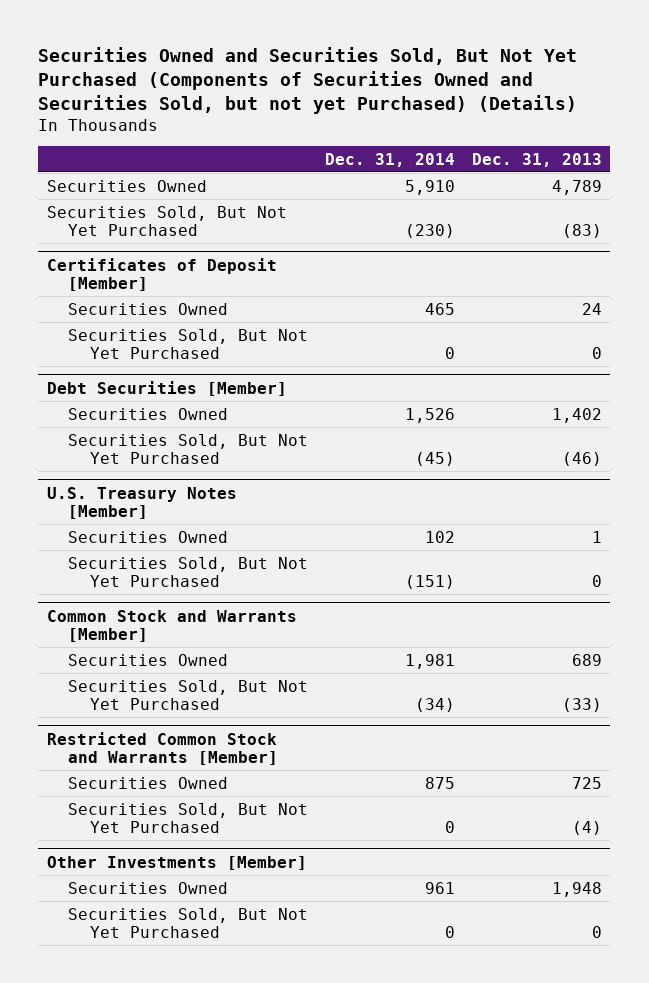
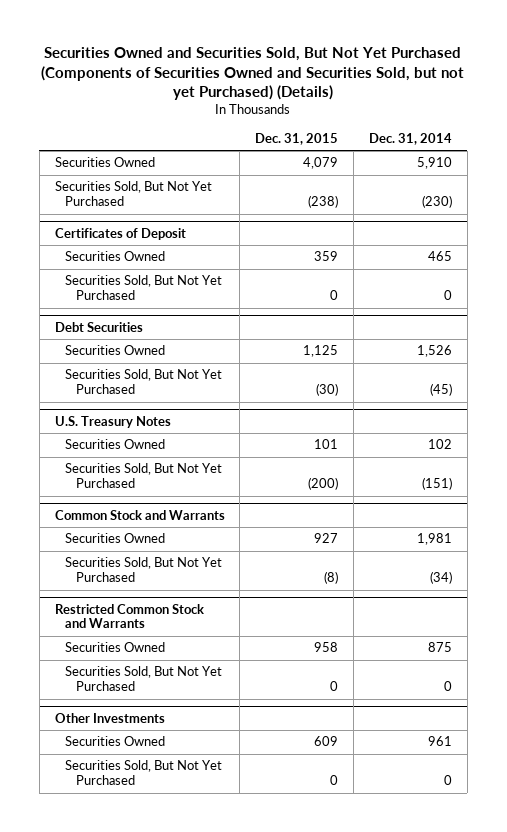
[472,152,603,167] Dec. 31, 2013 -> none
none -> [255,132,339,145] Dec. 31, 2015
[46,257,277,291] Certificates of Deposit [Member] -> [54,227,186,240] Certificates of Deposit
[46,380,287,396] Debt Securities [Member] -> [54,321,143,332] Debt Securities
[46,486,237,519] U.S. Treasury Notes [Member] -> [54,415,171,428] U.S. Treasury Notes
[46,609,297,642] Common Stock and Warrants [Member] -> [54,509,225,520] Common Stock and Warrants
[46,731,279,765] Restricted Common Stock and Warrants [Member] -> [54,603,204,629] Restricted Common Stock and Warrants
[46,855,307,870] Other Investments [Member] -> [54,712,165,723] Other Investments

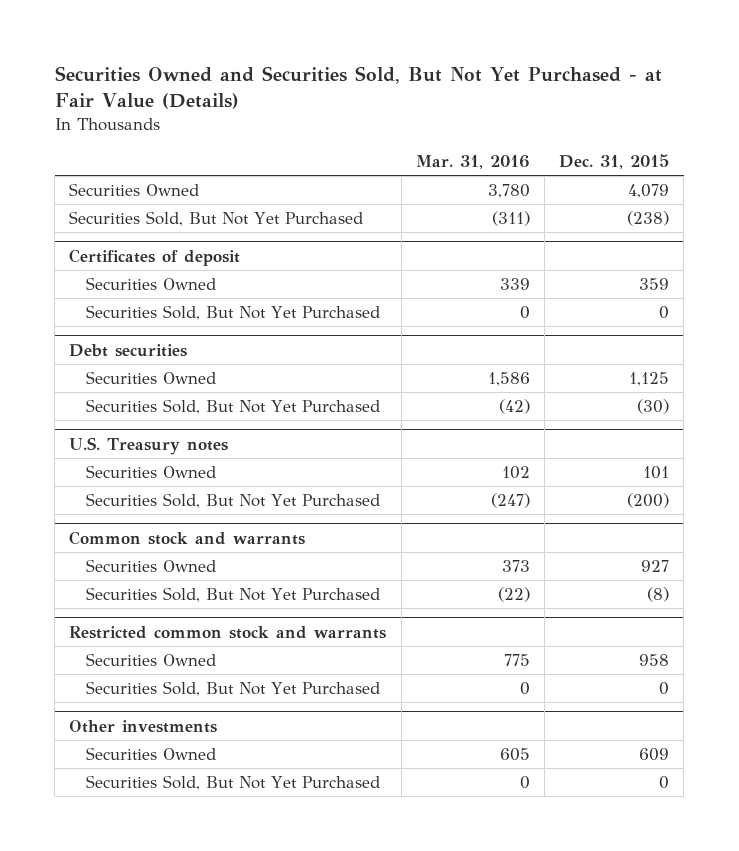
[41,47,465,101] Securities Owned and Securities Sold, But Not Yet Purchased (Components of Securities Owned and Securities Sold, but not yet Purchased) (Details) -> [54,66,662,110] Securities Owned and Securities Sold, But Not Yet Purchased - at Fair Value (Details)
[369,132,453,145] Dec. 31, 2014 -> none
none -> [415,155,530,170] Mar. 31, 2016
[54,227,186,240] Certificates of Deposit -> [69,248,241,266] Certificates of deposit
[54,321,143,332] Debt Securities -> [69,343,188,357] Debt securities
[54,415,171,428] U.S. Treasury Notes -> [69,436,229,455] U.S. Treasury notes
[54,509,225,520] Common Stock and Warrants -> [69,530,306,545] Common stock and warrants
[54,603,204,629] Restricted Common Stock and Warrants -> [69,625,387,639] Restricted common stock and warrants
[54,712,165,723] Other Investments -> [69,719,218,733] Other investments

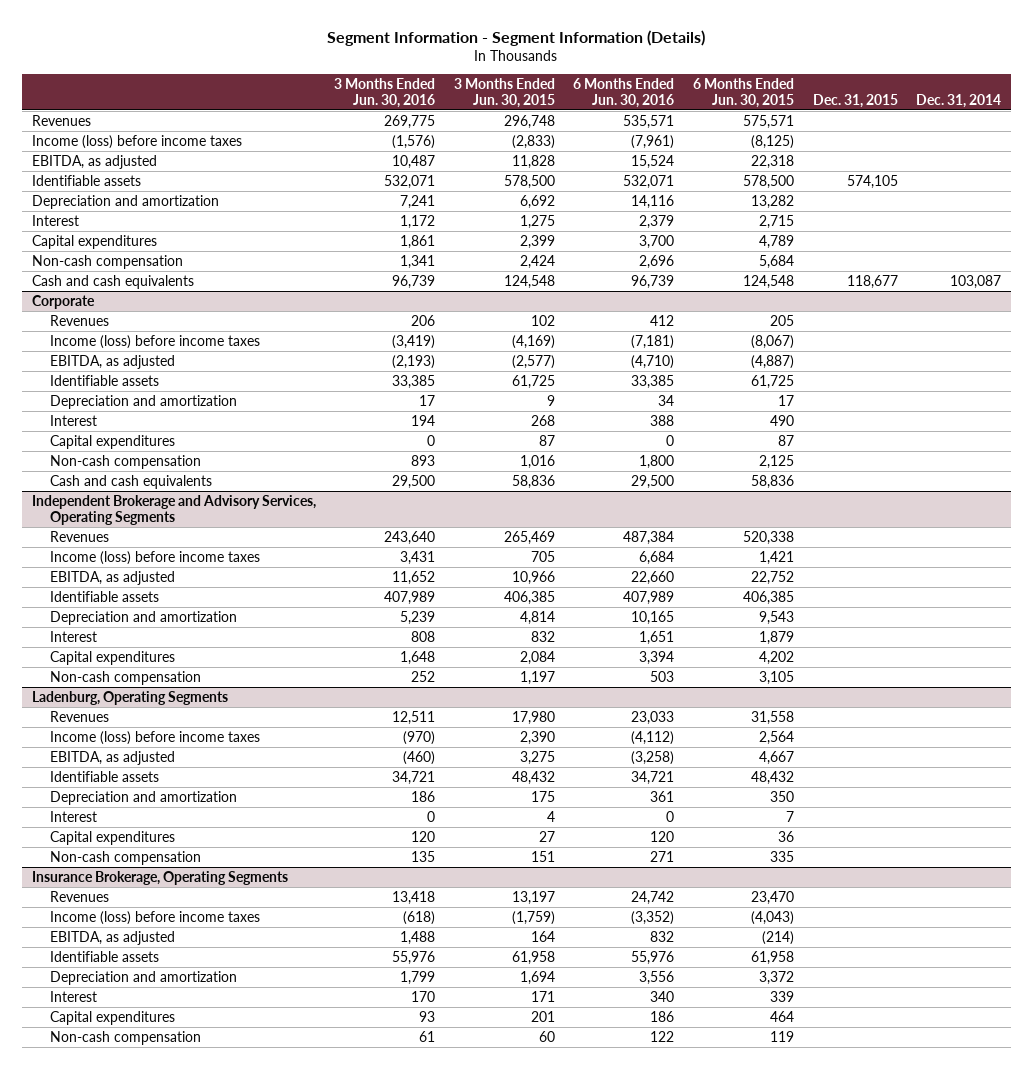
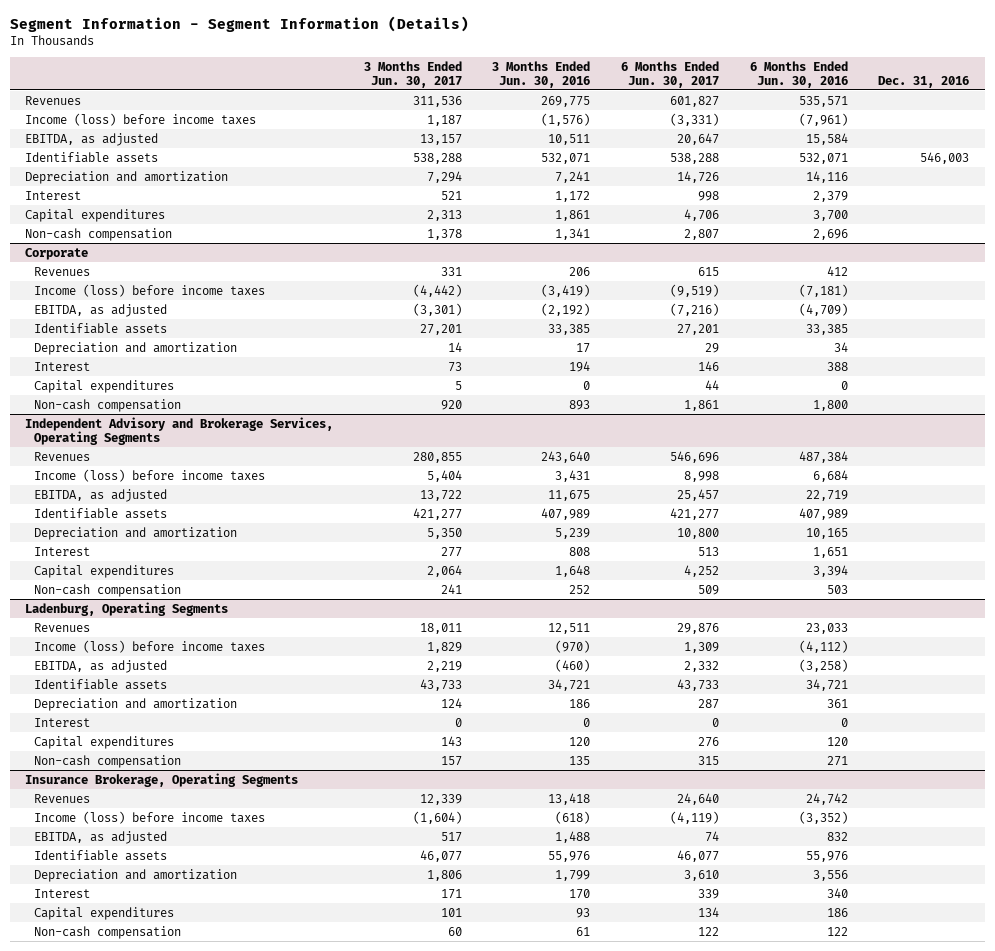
[453,77,555,108] 3 Months Ended Jun. 30, 2015 -> none
[693,77,795,108] 6 Months Ended Jun. 30, 2015 -> none
[812,93,898,108] Dec. 31, 2015 -> none
[916,93,1002,108] Dec. 31, 2014 -> none
none -> [363,60,462,88] 3 Months Ended Jun. 30, 2017
none -> [621,60,720,88] 6 Months Ended Jun. 30, 2017
none -> [878,75,970,88] Dec. 31, 2016
[392,154,436,169] 10,487 -> [548,133,591,145] 10,511
[631,154,675,169] 15,524 -> [805,132,848,145] 15,584
[31,274,194,289] Cash and cash equivalents -> none
[392,354,436,369] (2,193) -> [541,302,591,316] (2,192)
[631,354,675,369] (4,710) -> [798,302,848,316] (4,709)
[49,474,212,489] Cash and cash equivalents -> none
[31,494,316,525] Independent Brokerage and Advisory Services, Operating Segments -> [25,416,334,445] Independent Advisory and Brokerage Services, Operating Segments
[392,570,436,585] 11,652 -> [548,489,591,501] 11,675
[631,570,675,585] 22,660 -> [805,489,848,501] 22,719

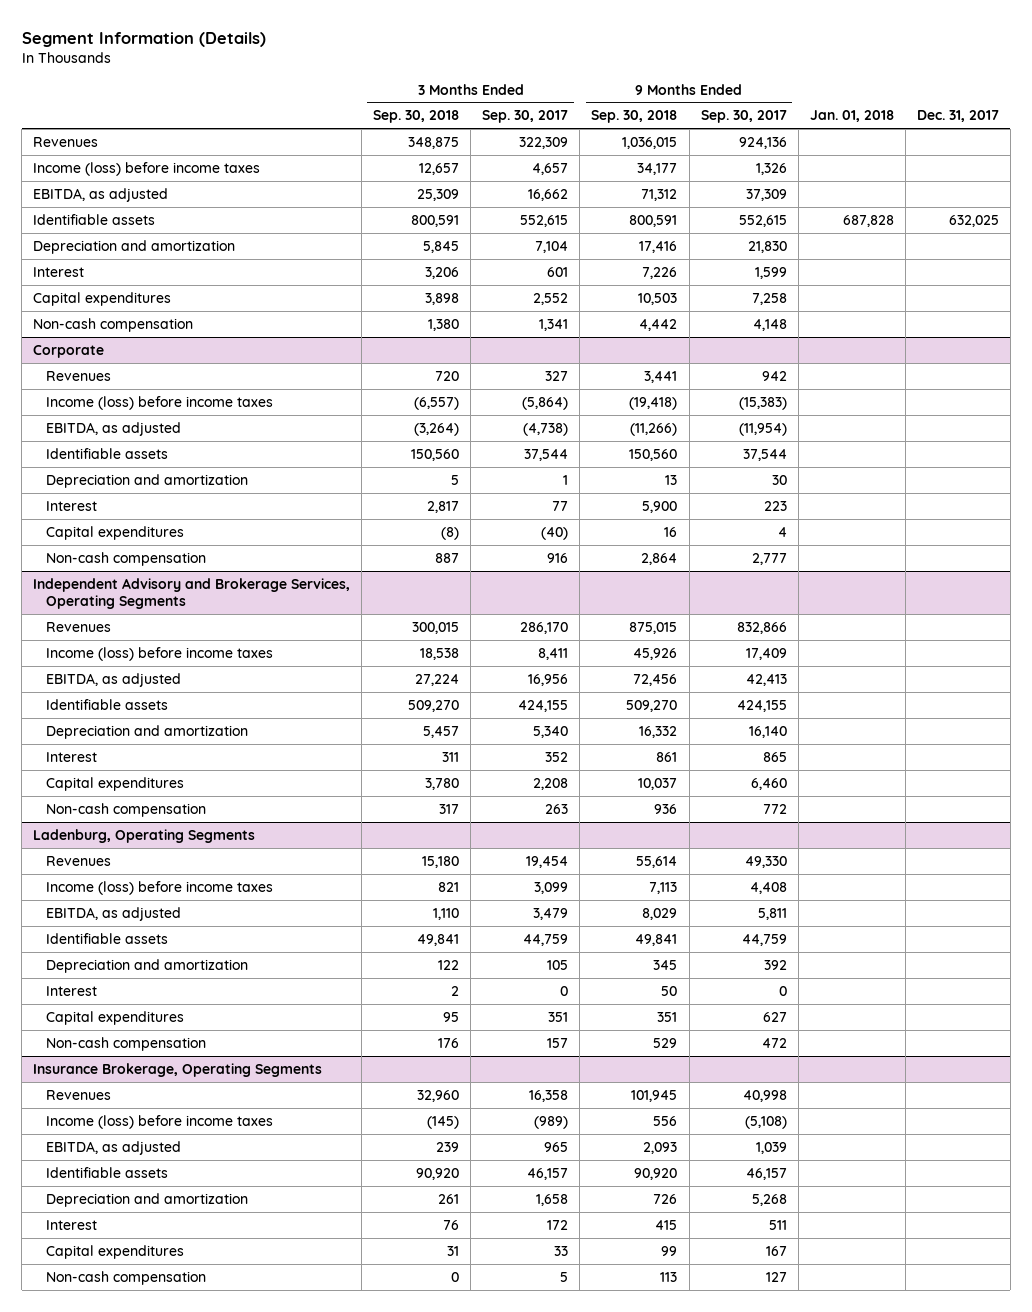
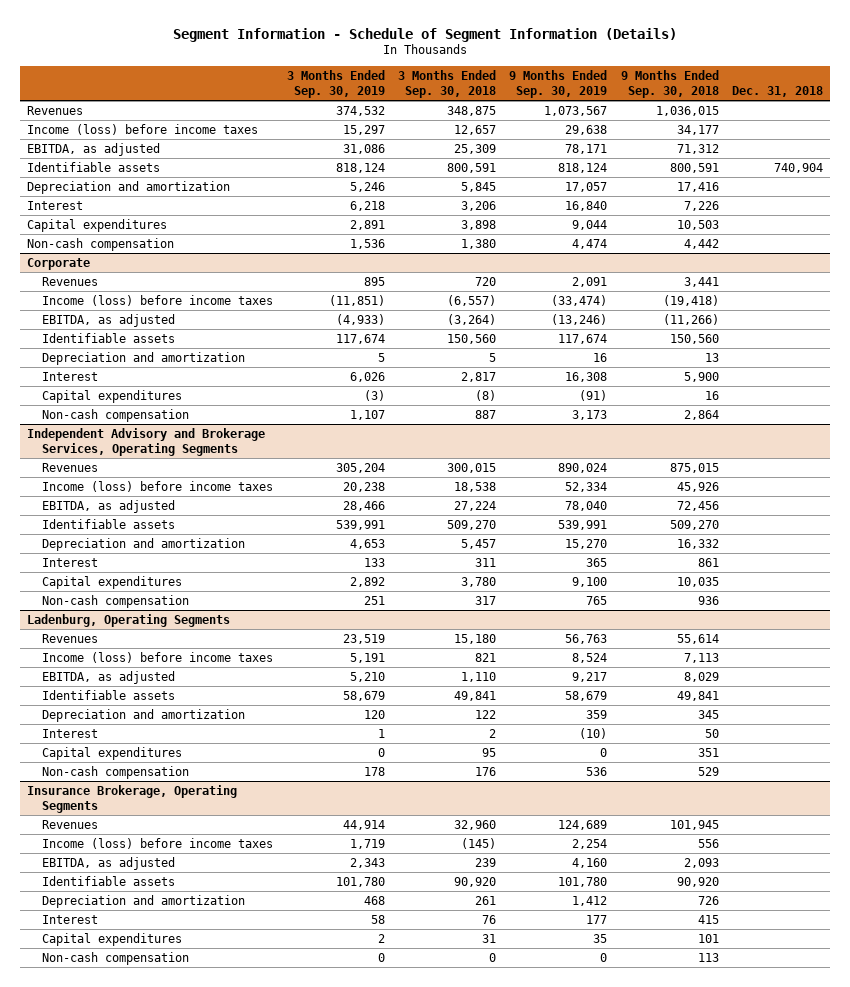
[21,31,266,47] Segment Information (Details) -> [172,27,677,42] Segment Information - Schedule of Segment Information (Details)
[482,110,569,124] Sep. 30, 2017 -> none
[700,110,787,124] Sep. 30, 2017 -> none
[809,110,894,123] Jan. 01, 2018 -> none
[916,110,999,123] Dec. 31, 2017 -> none
none -> [286,70,385,99] 3 Months Ended Sep. 30, 2019
none -> [509,70,608,99] 9 Months Ended Sep. 30, 2019
none -> [731,86,823,98] Dec. 31, 2018
[638,777,678,790] 10,037 -> [676,577,719,588] 10,035
[661,1245,678,1256] 99 -> [697,934,719,944] 101

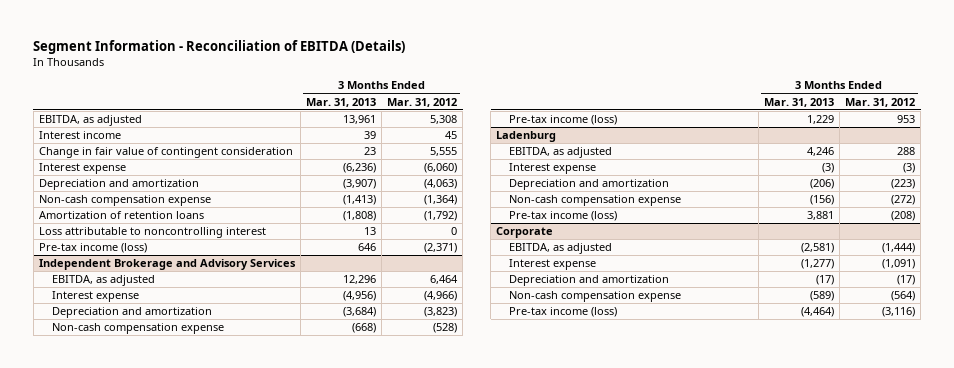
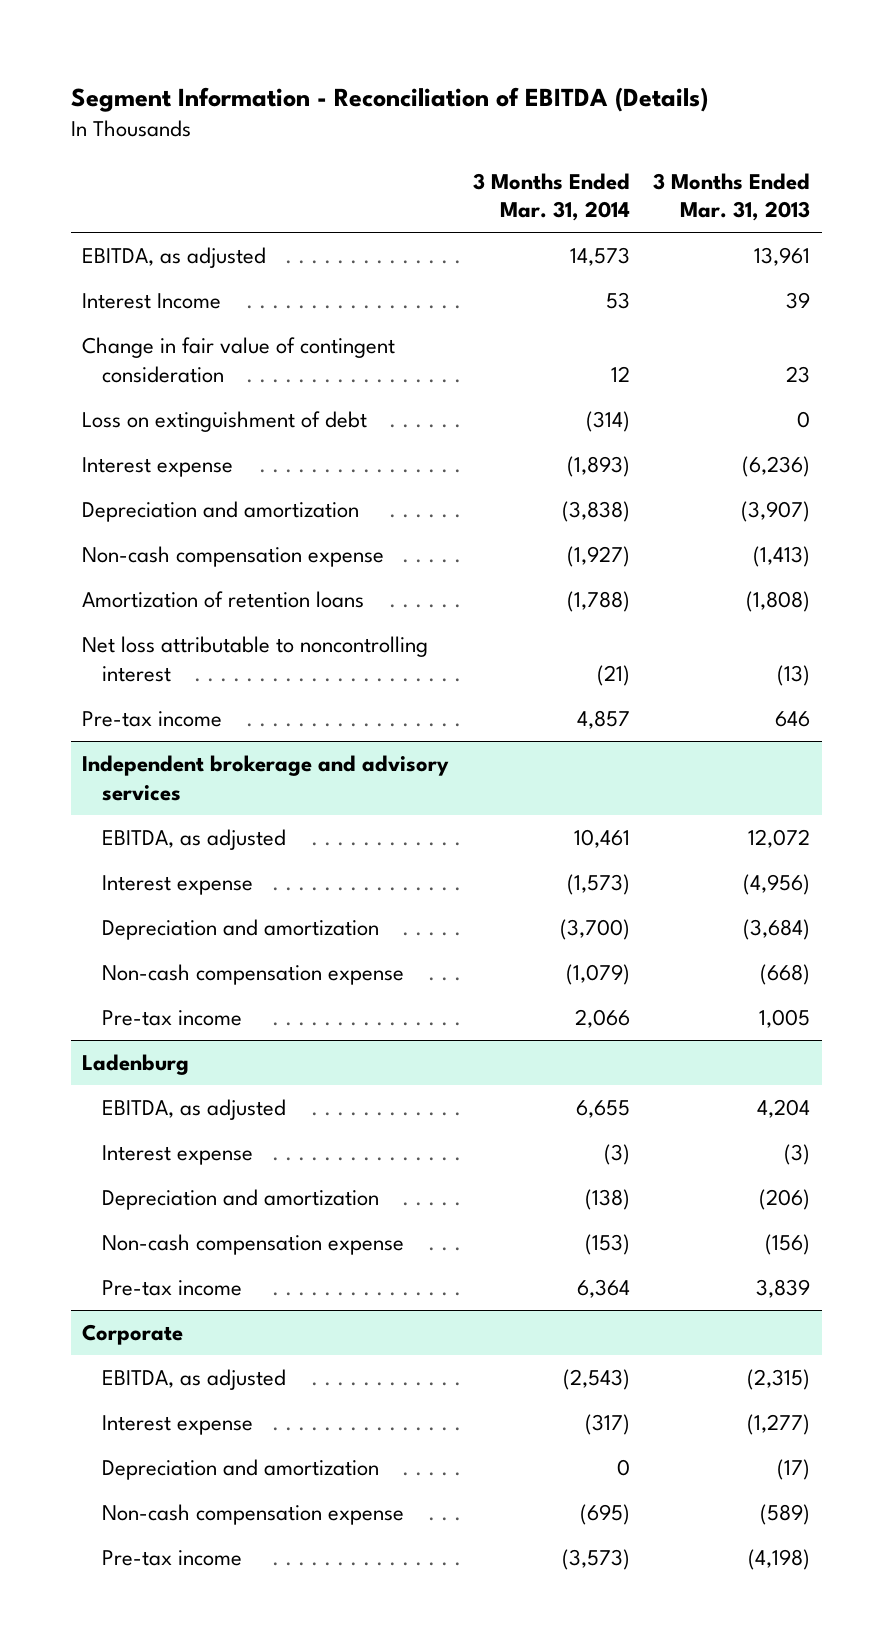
[387,97,458,107] Mar. 31, 2012 -> none
none -> [472,172,630,222] 3 Months Ended Mar. 31, 2014
[38,131,121,140] Interest income -> [82,293,222,310] Interest Income
none -> [82,411,368,433] Loss on extinguishment of debt
[38,227,266,239] Loss attributable to noncontrolling interest -> [82,636,429,682] Net loss attributable to noncontrolling interest
[364,227,377,236] 13 -> [777,664,811,686] (13)
[38,243,147,254] Pre-tax income (loss) -> [82,711,223,728] Pre-tax income
[38,259,296,271] Independent Brokerage and Advisory Services -> [82,755,450,801] Independent brokerage and advisory services
[343,275,377,285] 12,296 -> [748,829,811,849] 12,072
[509,115,618,126] Pre-tax income (loss) -> [102,1010,243,1027] Pre-tax income
[806,115,834,125] 1,229 -> [759,1009,811,1029] 1,005
[806,147,834,157] 4,246 -> [757,1099,811,1119] 4,204
[509,211,618,222] Pre-tax income (loss) -> [102,1280,243,1297] Pre-tax income
[806,211,834,221] 3,881 -> [756,1279,811,1299] 3,839
[800,243,834,254] (2,581) -> [747,1369,811,1391] (2,315)
[509,307,618,318] Pre-tax income (loss) -> [102,1550,243,1567] Pre-tax income
[800,307,834,318] (4,464) -> [748,1549,811,1571] (4,198)

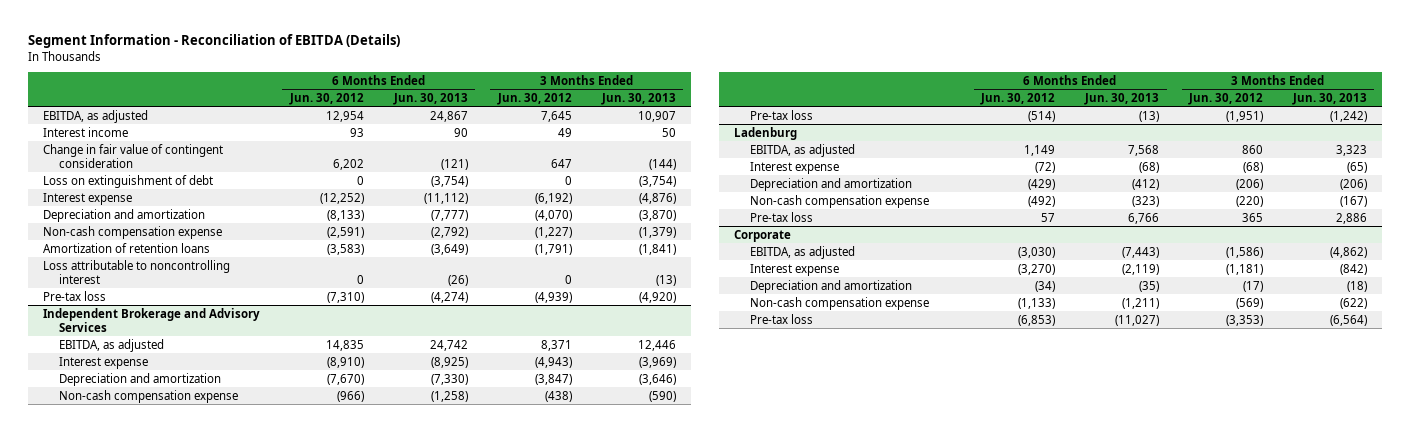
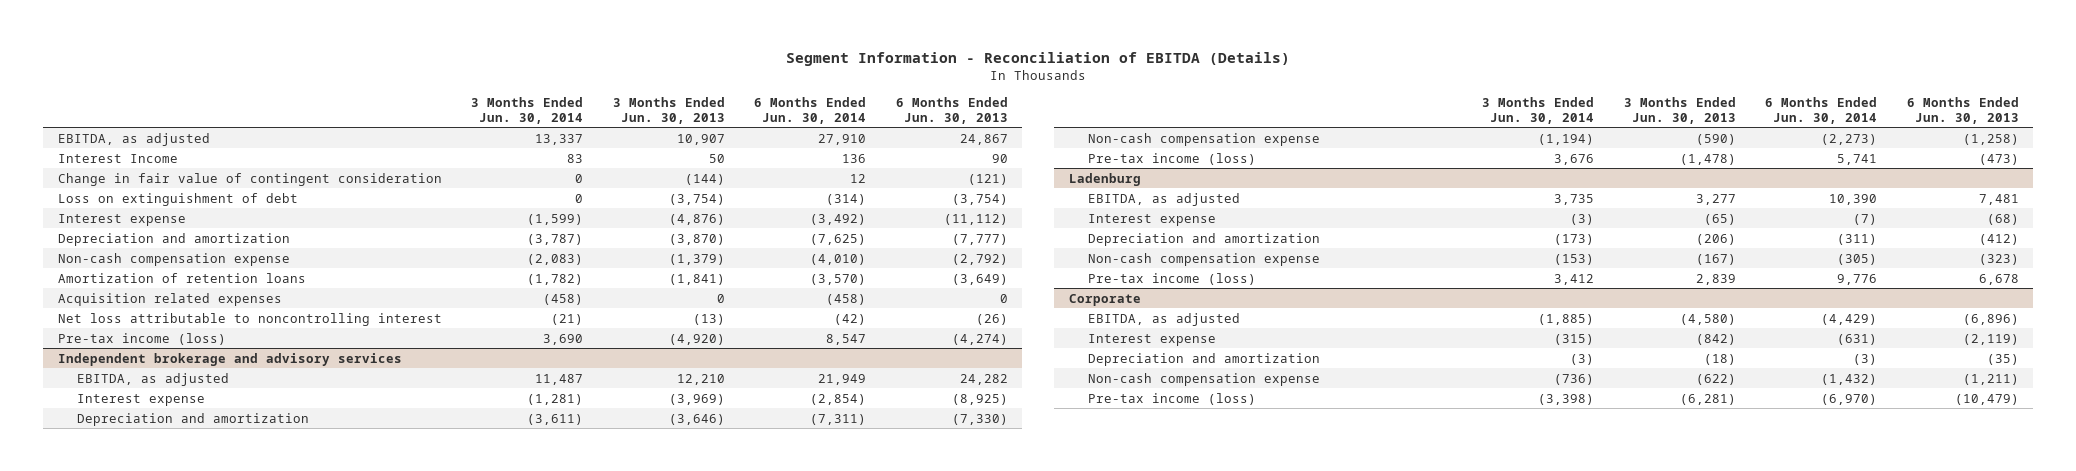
[288,92,364,105] Jun. 30, 2012 -> none
[496,92,572,105] Jun. 30, 2012 -> none
none -> [471,97,584,124] 3 Months Ended Jun. 30, 2014
none -> [754,97,867,124] 6 Months Ended Jun. 30, 2014
[42,126,128,137] Interest income -> [57,153,178,163] Interest Income
none -> [57,292,282,306] Acquisition related expenses
[42,259,230,284] Loss attributable to noncontrolling interest -> [57,312,442,326] Net loss attributable to noncontrolling interest
[42,290,106,301] Pre-tax loss -> [57,332,226,345] Pre-tax income (loss)
[42,307,260,332] Independent Brokerage and Advisory Services -> [57,352,402,366] Independent brokerage and advisory services
[429,339,468,351] 24,742 -> [959,373,1008,385] 24,282
[637,339,676,351] 12,446 -> [676,373,725,385] 12,210
[750,109,814,120] Pre-tax loss -> [1088,152,1257,165] Pre-tax income (loss)
[1139,110,1160,122] (13) -> [1978,153,2019,165] (473)
[1329,110,1367,122] (1,242) -> [1679,153,1736,165] (1,478)
[1128,144,1160,156] 7,568 -> [1978,193,2019,205] 7,481
[1335,144,1367,156] 3,323 -> [1695,193,1736,205] 3,277
[750,211,814,222] Pre-tax loss -> [1088,272,1257,285] Pre-tax income (loss)
[1128,212,1160,224] 6,766 -> [1978,273,2019,285] 6,678
[1335,212,1367,224] 2,886 -> [1695,273,1736,285] 2,839
[1122,246,1160,258] (7,443) -> [1962,313,2019,325] (6,896)
[1329,246,1367,258] (4,862) -> [1679,313,1736,325] (4,580)
[750,313,814,324] Pre-tax loss -> [1088,392,1257,405] Pre-tax income (loss)
[1115,314,1160,326] (11,027) -> [1954,393,2019,405] (10,479)
[1329,314,1367,326] (6,564) -> [1679,393,1736,405] (6,281)

